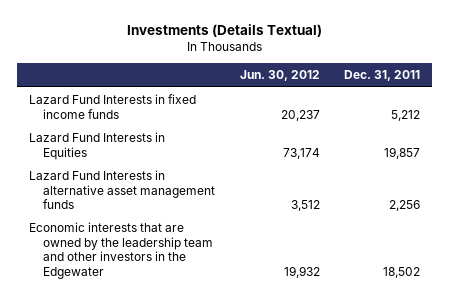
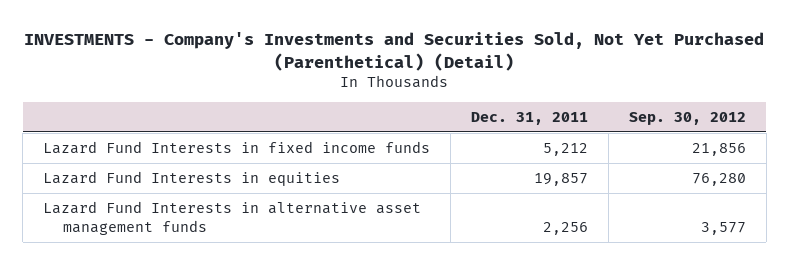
[126,24,322,38] Investments (Details Textual) -> [24,32,765,71] INVESTMENTS - Company's Investments and Securities Sold, Not Yet Purchased (Parenthetical) (Detail)
[239,70,320,82] Jun. 30, 2012 -> none
none -> [628,111,746,125] Sep. 30, 2012
[29,131,166,160] Lazard Fund Interests in Equities -> [43,171,341,187] Lazard Fund Interests in equities
[29,221,214,279] Economic interests that are owned by the leadership team and other investors in the Edgewater -> none

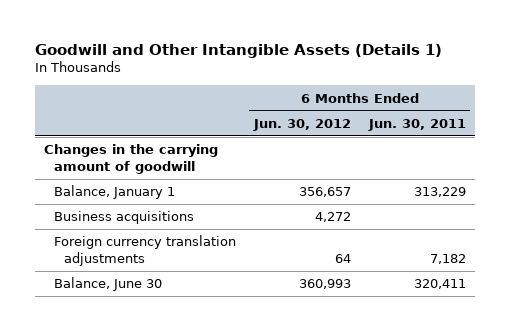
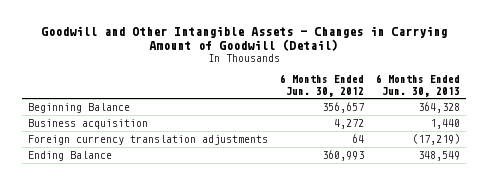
[34,43,442,58] Goodwill and Other Intangible Assets (Details 1) -> [40,25,447,51] Goodwill and Other Intangible Assets - Changes in Carrying Amount of Goodwill (Detail)
[367,118,466,131] Jun. 30, 2011 -> none
none -> [376,74,461,97] 6 Months Ended Jun. 30, 2013
[43,144,218,174] Changes in the carrying amount of goodwill -> none
[54,185,176,200] Balance, January 1 -> [27,103,130,114] Beginning Balance
[54,211,195,225] Business acquisitions -> [27,119,148,130] Business acquisition
[54,277,163,292] Balance, June 30 -> [27,151,112,162] Ending Balance

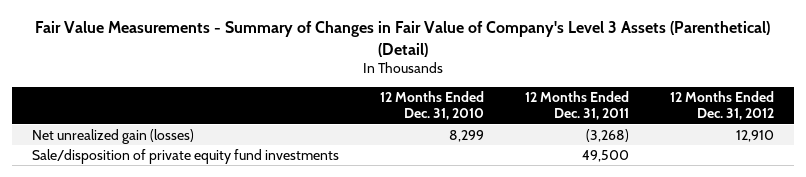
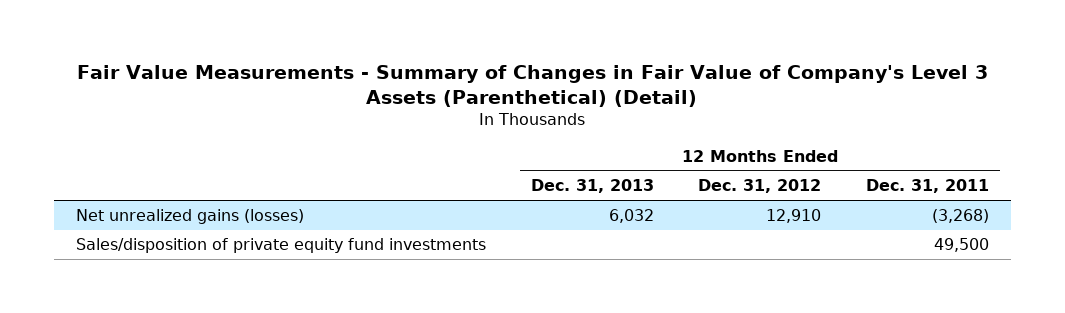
[380,91,485,121] 12 Months Ended Dec. 31, 2010 -> none
none -> [530,179,654,194] Dec. 31, 2013
[32,129,195,145] Net unrealized gain (losses) -> [76,209,305,225] Net unrealized gains (losses)
[32,149,340,165] Sale/disposition of private equity fund investments -> [76,238,487,254] Sales/disposition of private equity fund investments

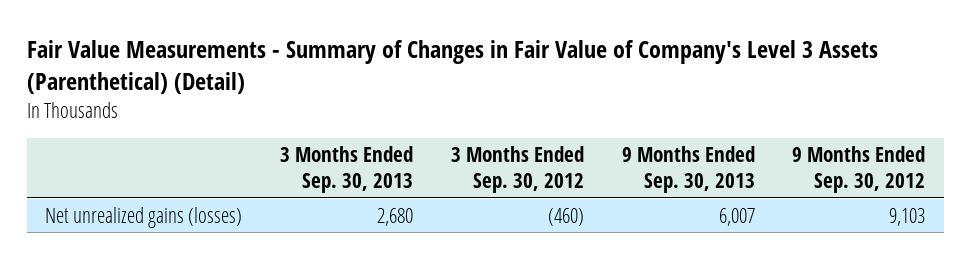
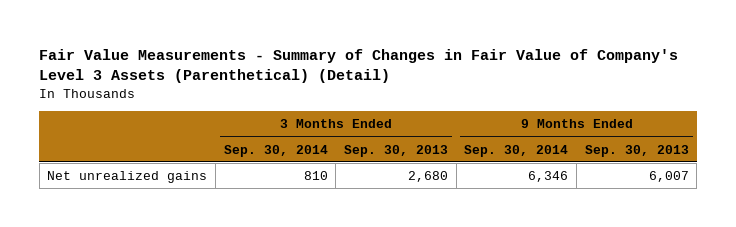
[450,145,584,194] 3 Months Ended Sep. 30, 2012 -> none
[792,145,926,194] 9 Months Ended Sep. 30, 2012 -> none
none -> [223,144,328,157] Sep. 30, 2014
none -> [464,144,569,157] Sep. 30, 2014
[45,206,243,228] Net unrealized gains (losses) -> [47,171,208,184] Net unrealized gains

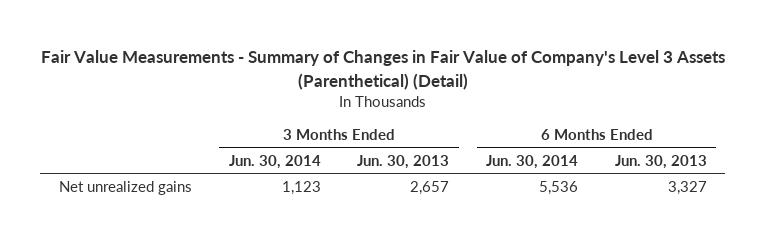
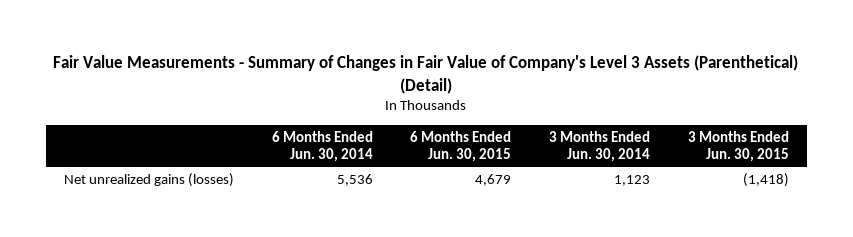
[357,154,450,169] Jun. 30, 2013 -> none
[615,154,708,169] Jun. 30, 2013 -> none
none -> [410,130,512,162] 6 Months Ended Jun. 30, 2015
none -> [687,130,789,162] 3 Months Ended Jun. 30, 2015
[58,181,192,196] Net unrealized gains -> [64,172,235,187] Net unrealized gains (losses)

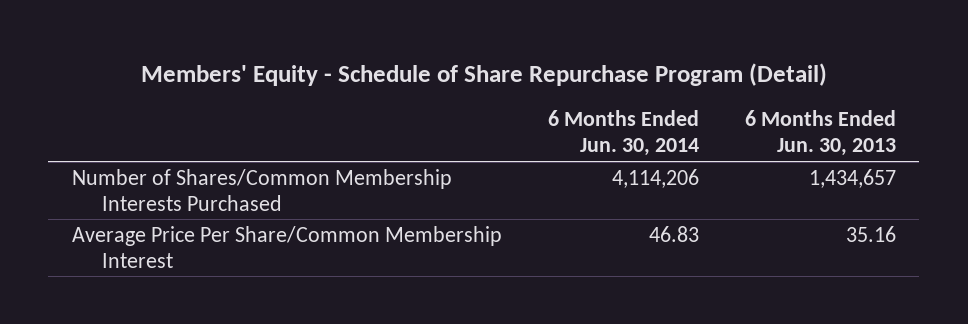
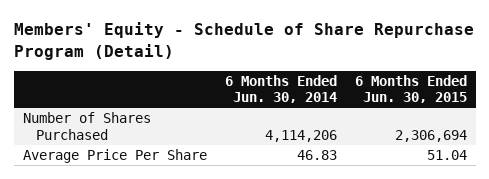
[745,110,897,157] 6 Months Ended Jun. 30, 2013 -> none
none -> [354,74,467,104] 6 Months Ended Jun. 30, 2015
[71,168,452,211] Number of Shares/Common Membership Interests Purchased -> [22,112,151,140] Number of Shares Purchased
[71,225,502,268] Average Price Per Share/Common Membership Interest -> [22,149,207,164] Average Price Per Share

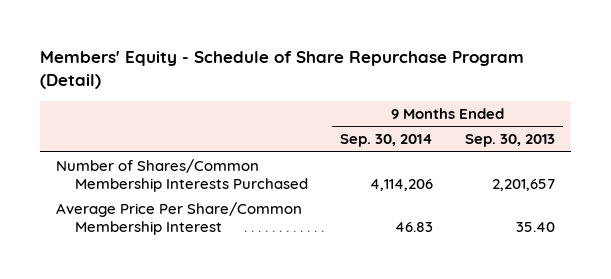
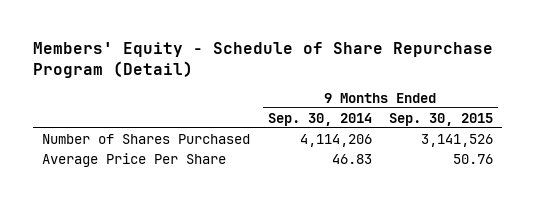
[465,134,556,148] Sep. 30, 2013 -> none
none -> [389,112,494,126] Sep. 30, 2015
[55,158,308,193] Number of Shares/Common Membership Interests Purchased -> [42,133,251,144] Number of Shares Purchased
[55,201,302,236] Average Price Per Share/Common Membership Interest -> [42,152,227,167] Average Price Per Share

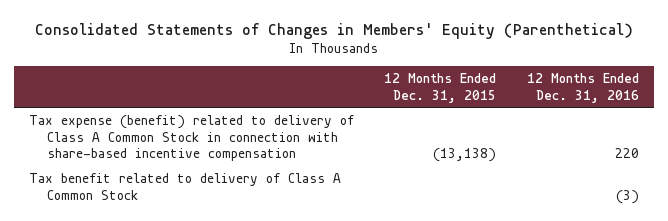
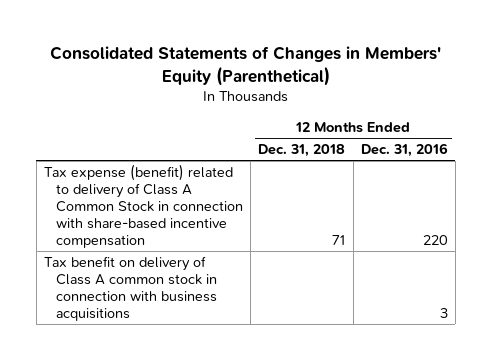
[384,72,497,103] 12 Months Ended Dec. 31, 2015 -> none
none -> [258,144,346,158] Dec. 31, 2018
[29,172,342,200] Tax benefit related to delivery of Class A Common Stock -> [43,256,218,321] Tax benefit on delivery of Class A common stock in connection with business acquisitions
[615,189,639,204] (3) -> [439,307,448,318] 3

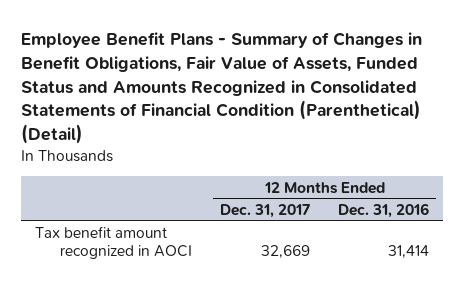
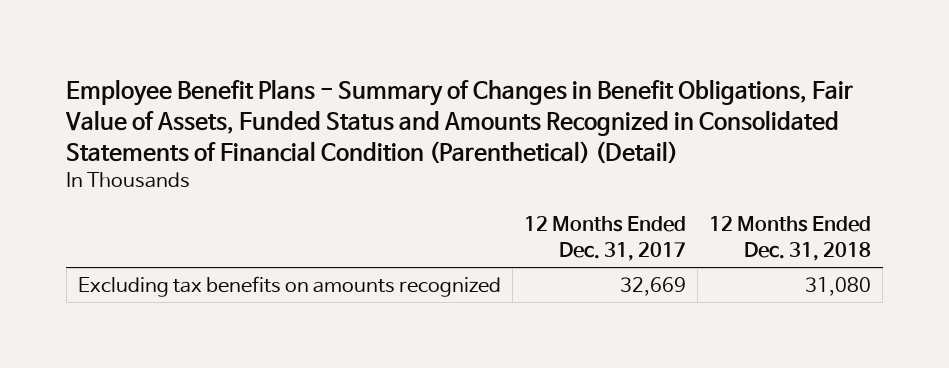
[338,202,430,218] Dec. 31, 2016 -> none
none -> [709,216,872,262] 12 Months Ended Dec. 31, 2018
[35,226,192,260] Tax benefit amount recognized in AOCI -> [77,276,501,298] Excluding tax benefits on amounts recognized

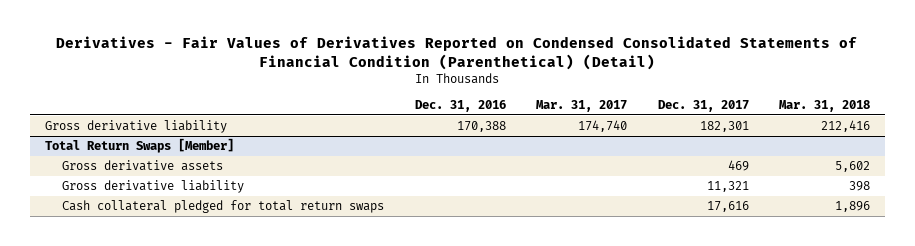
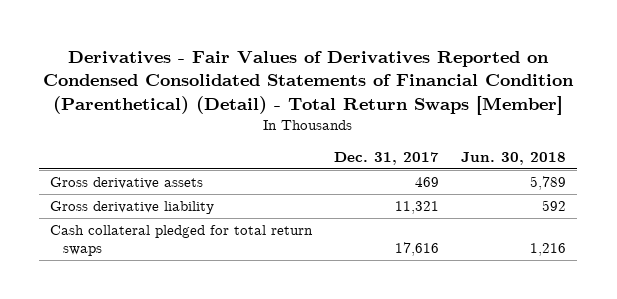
[56,36,858,70] Derivatives - Fair Values of Derivatives Reported on Condensed Consolidated Statements of Financial Condition (Parenthetical) (Detail) -> [43,50,575,115] Derivatives - Fair Values of Derivatives Reported on Condensed Consolidated Statements of Financial Condition (Parenthetical) (Detail) - Total Return Swaps [Member]
[414,100,506,113] Dec. 31, 2016 -> none
[536,100,628,113] Mar. 31, 2017 -> none
[779,100,871,113] Mar. 31, 2018 -> none
none -> [461,152,567,166] Jun. 30, 2018
[44,120,227,134] Gross derivative liability -> none
[44,138,234,154] Total Return Swaps [Member] -> none

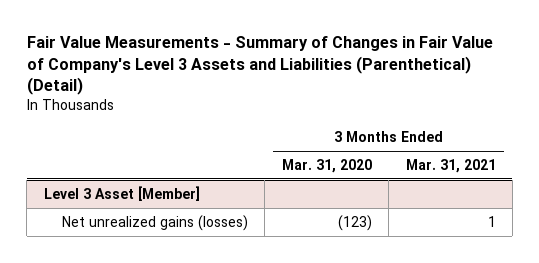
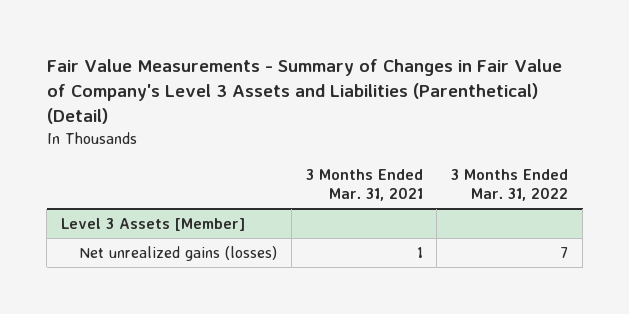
[281,158,372,173] Mar. 31, 2020 -> none
none -> [451,169,569,202] 3 Months Ended Mar. 31, 2022
[43,185,200,201] Level 3 Asset [Member] -> [61,217,246,231] Level 3 Assets [Member]

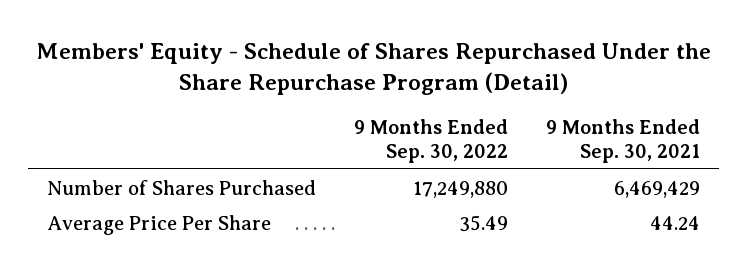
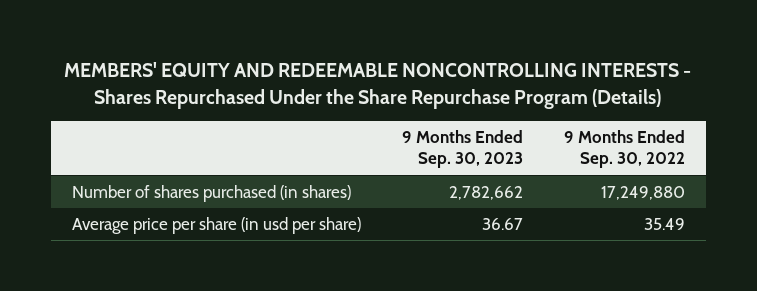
[36,42,711,95] Members' Equity - Schedule of Shares Repurchased Under the Share Repurchase Program (Detail) -> [64,62,692,109] MEMBERS' EQUITY AND REDEEMABLE NONCONTROLLING INTERESTS - Shares Repurchased Under the Share Repurchase Program (Details)
[546,119,701,164] 9 Months Ended Sep. 30, 2021 -> none
none -> [401,130,523,169] 9 Months Ended Sep. 30, 2023
[47,179,317,195] Number of Shares Purchased -> [71,185,351,203] Number of shares purchased (in shares)
[47,214,272,235] Average Price Per Share -> [71,217,361,235] Average price per share (in usd per share)

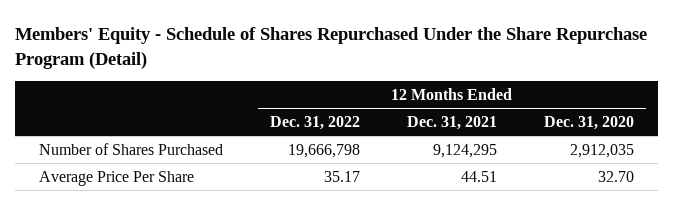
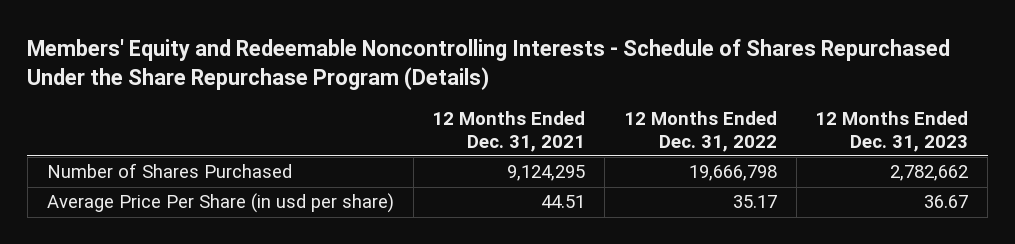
[15,27,648,70] Members' Equity - Schedule of Shares Repurchased Under the Share Repurchase Program (Detail) -> [27,39,951,91] Members' Equity and Redeemable Noncontrolling Interests - Schedule of Shares Repurchased Under the Share Repurchase Program (Details)
[543,116,634,131] Dec. 31, 2020 -> none
none -> [815,111,969,152] 12 Months Ended Dec. 31, 2023
[38,170,194,186] Average Price Per Share -> [46,193,394,214] Average Price Per Share (in usd per share)

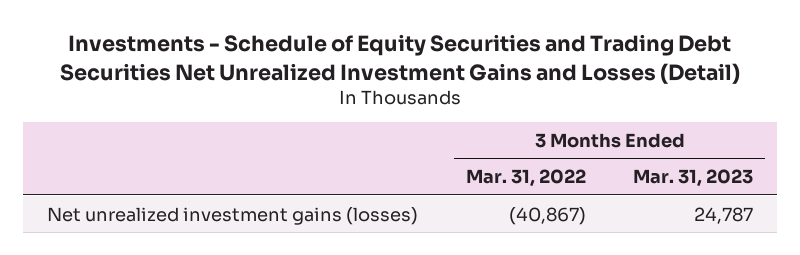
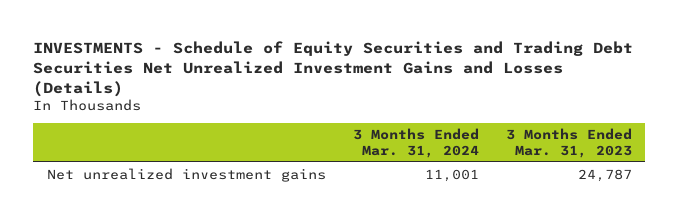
[60,34,741,84] Investments - Schedule of Equity Securities and Trading Debt Securities Net Unrealized Investment Gains and Losses (Detail) -> [33,41,634,97] INVESTMENTS - Schedule of Equity Securities and Trading Debt Securities Net Unrealized Investment Gains and Losses (Details)
[465,169,586,188] Mar. 31, 2022 -> none
none -> [352,127,479,158] 3 Months Ended Mar. 31, 2024
[47,206,419,225] Net unrealized investment gains (losses) -> [46,167,326,182] Net unrealized investment gains

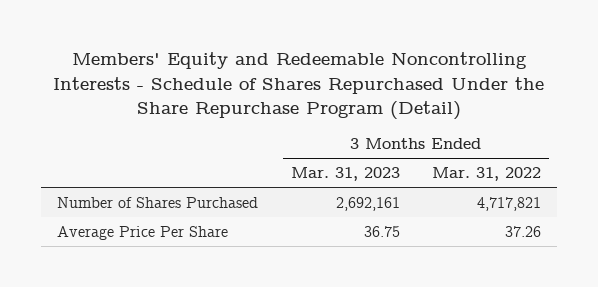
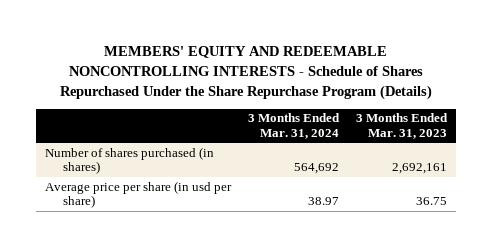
[53,52,545,120] Members' Equity and Redeemable Noncontrolling Interests - Schedule of Shares Repurchased Under the Share Repurchase Program (Detail) -> [60,45,433,100] MEMBERS' EQUITY AND REDEEMABLE NONCONTROLLING INTERESTS - Schedule of Shares Repurchased Under the Share Repurchase Program (Details)
[431,167,541,182] Mar. 31, 2022 -> none
none -> [248,113,341,140] 3 Months Ended Mar. 31, 2024
[57,196,259,208] Number of Shares Purchased -> [44,146,214,175] Number of shares purchased (in shares)
[57,225,229,240] Average Price Per Share -> [44,180,232,209] Average price per share (in usd per share)

